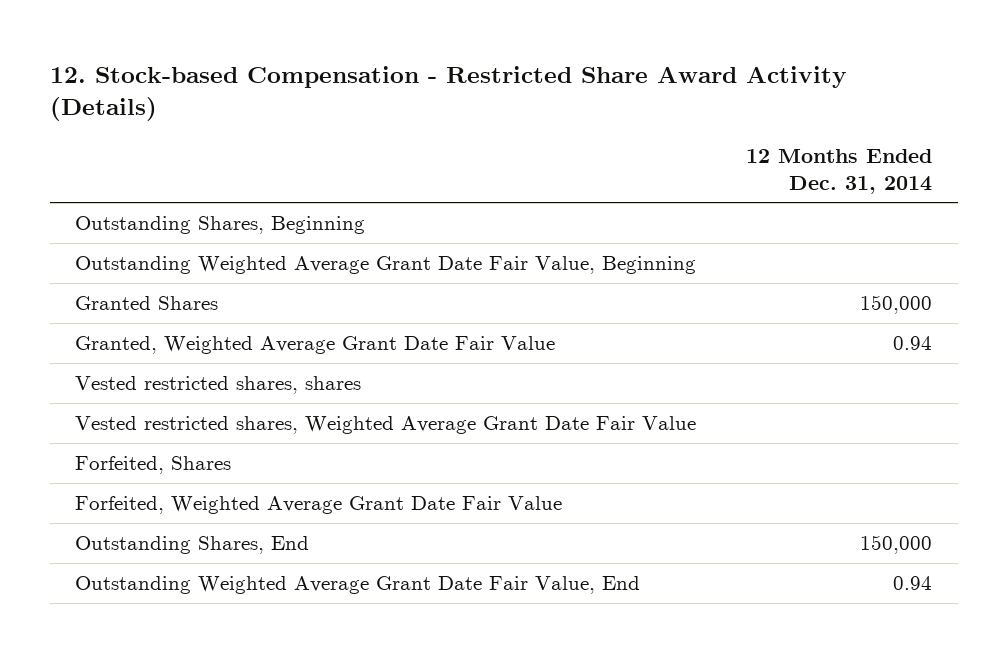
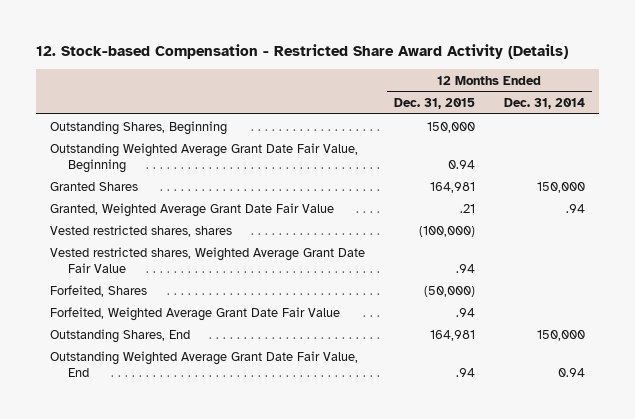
none -> [394,97,476,109] Dec. 31, 2015
[893,335,933,350] 0.94 -> [565,203,585,213] .94

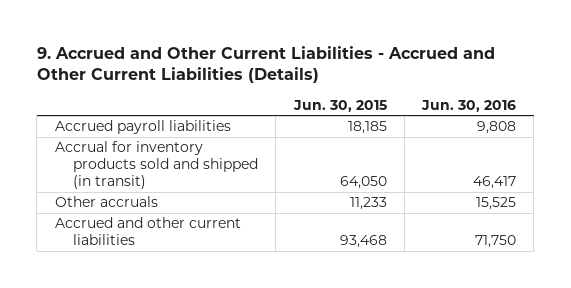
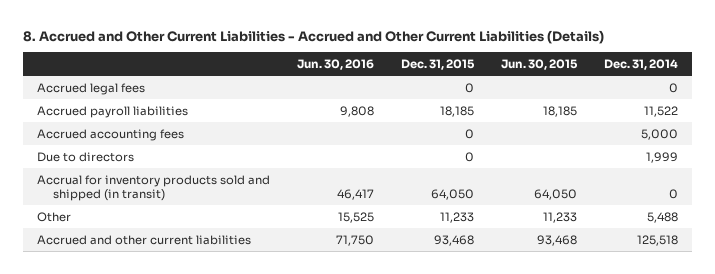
[36,45,495,84] 9. Accrued and Other Current Liabilities - Accrued and Other Current Liabilities (Details) -> [23,29,605,44] 8. Accrued and Other Current Liabilities - Accrued and Other Current Liabilities (Details)
none -> [401,58,476,70] Dec. 31, 2015
none -> [604,58,679,70] Dec. 31, 2014
none -> [36,82,145,95] Accrued legal fees
none -> [36,128,184,141] Accrued accounting fees
none -> [36,151,134,162] Due to directors
[54,196,158,208] Other accruals -> [36,211,71,222] Other

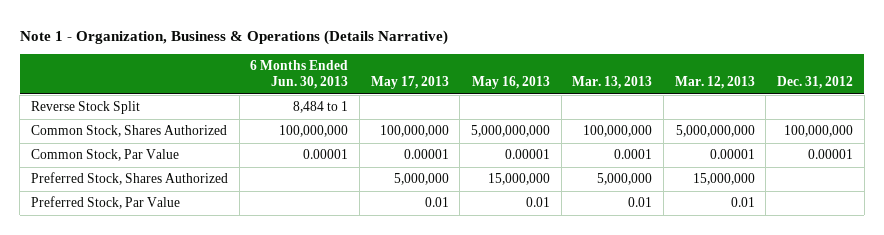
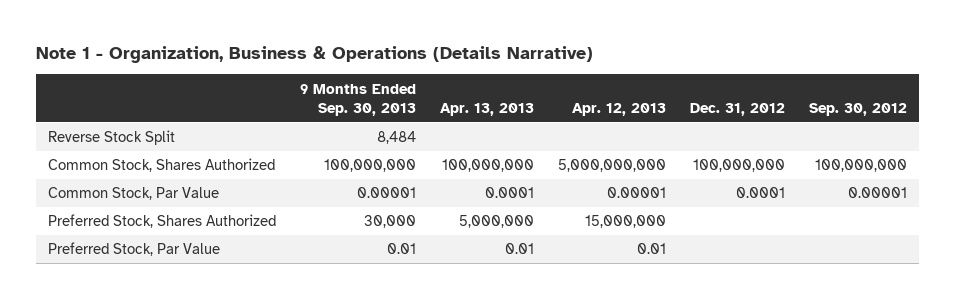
[250,59,349,90] 6 Months Ended Jun. 30, 2013 -> none
[370,76,449,90] May 17, 2013 -> none
[471,76,550,90] May 16, 2013 -> none
[572,76,653,90] Mar. 13, 2013 -> none
[674,76,755,90] Mar. 12, 2013 -> none
none -> [299,83,416,116] 9 Months Ended Sep. 30, 2013
none -> [439,102,534,116] Apr. 13, 2013
none -> [572,102,667,116] Apr. 12, 2013
none -> [809,102,908,116] Sep. 30, 2012
[807,149,853,160] 0.00001 -> [736,187,786,199] 0.0001

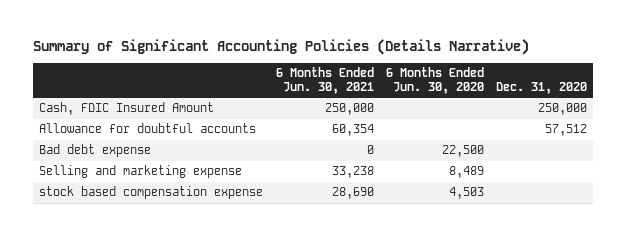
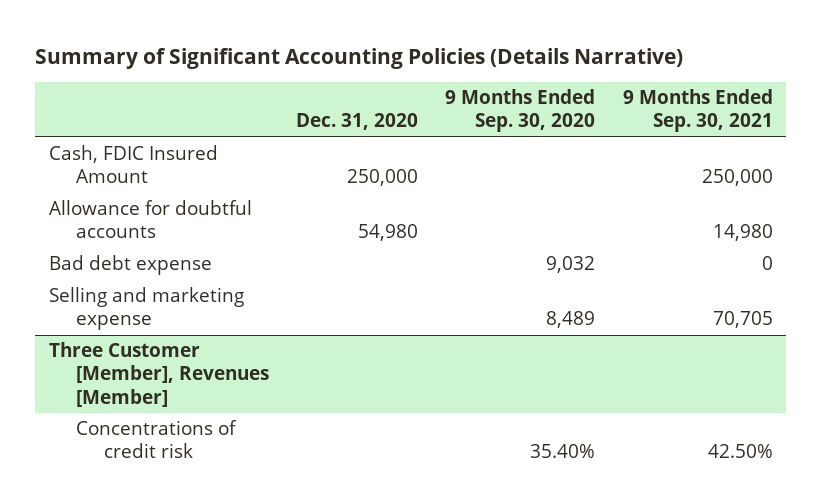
[275,67,374,94] 6 Months Ended Jun. 30, 2021 -> none
[385,67,484,94] 6 Months Ended Jun. 30, 2020 -> none
none -> [445,89,596,133] 9 Months Ended Sep. 30, 2020
none -> [622,89,773,133] 9 Months Ended Sep. 30, 2021
[545,124,588,137] 57,512 -> [358,224,419,242] 54,980
[39,186,264,200] stock based compensation expense -> none
none -> [48,342,270,407] Three Customer [Member], Revenues [Member]
none -> [76,420,238,459] Concentrations of credit risk

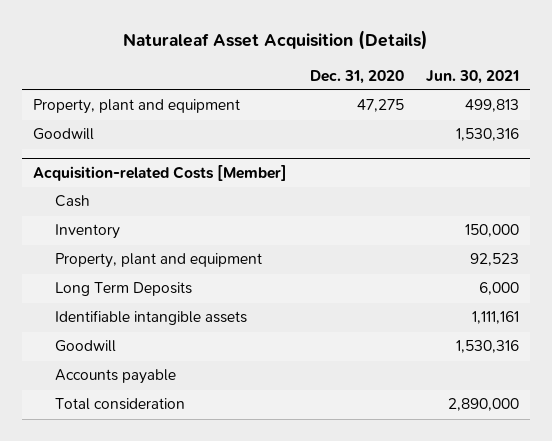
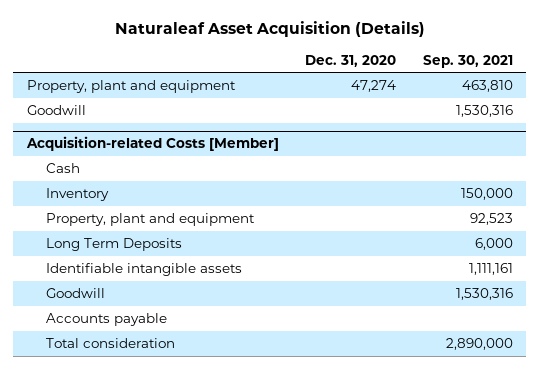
[426,69,520,84] Jun. 30, 2021 -> none
none -> [422,54,513,68] Sep. 30, 2021
[356,99,404,113] 47,275 -> [351,79,397,92] 47,274

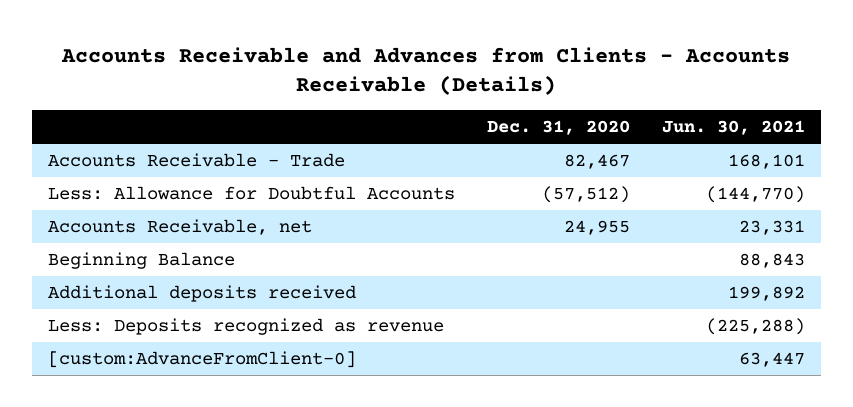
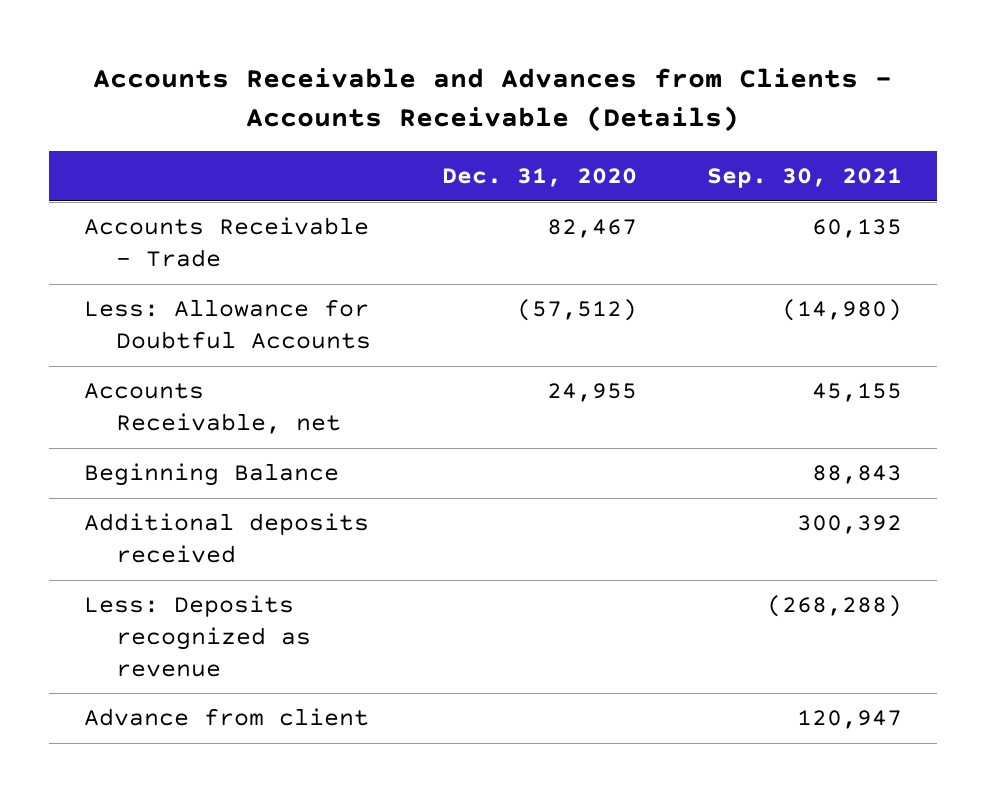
[661,120,805,136] Jun. 30, 2021 -> none
none -> [706,168,902,189] Sep. 30, 2021
[47,350,356,368] [custom:AdvanceFromClient-0] -> [83,708,369,727] Advance from client

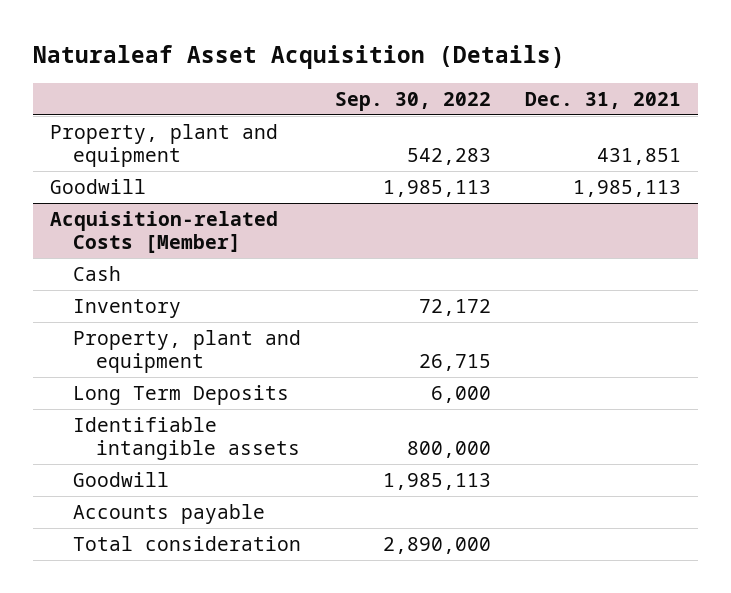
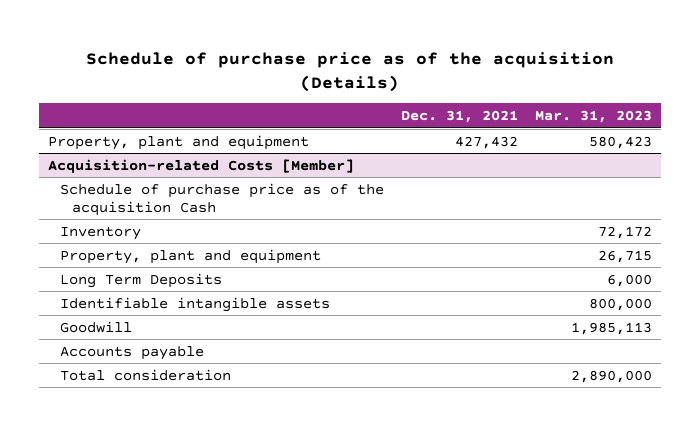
[32,45,565,70] Naturaleaf Asset Acquisition (Details) -> [85,51,614,92] Schedule of purchase price as of the acquisition (Details)
[335,91,492,111] Sep. 30, 2022 -> none
none -> [535,110,653,124] Mar. 31, 2023
[49,178,146,194] Goodwill -> none
[597,147,682,165] 431,851 -> [455,135,519,149] 427,432
[73,265,122,281] Cash -> [59,182,384,216] Schedule of purchase price as of the acquisition Cash

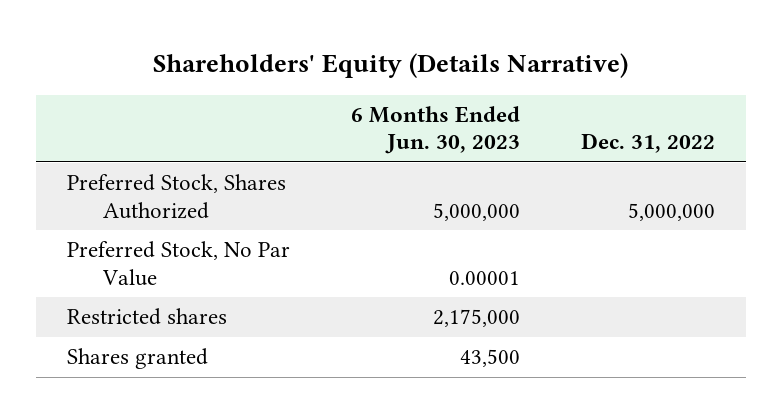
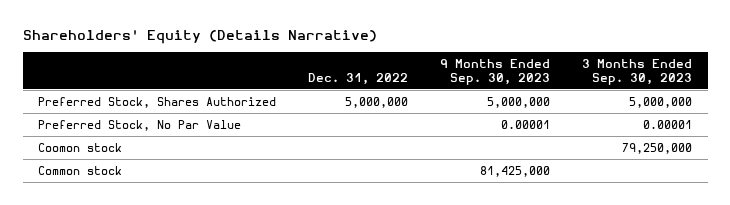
[351,106,521,155] 6 Months Ended Jun. 30, 2023 -> none
none -> [440,58,551,85] 9 Months Ended Sep. 30, 2023
none -> [582,58,693,85] 3 Months Ended Sep. 30, 2023
[66,308,227,326] Restricted shares -> [38,142,123,152] Coomon stock
[66,348,208,370] Shares granted -> [38,165,123,175] Common stock

